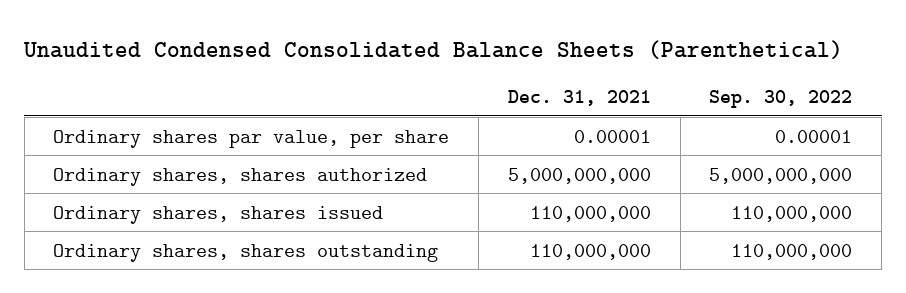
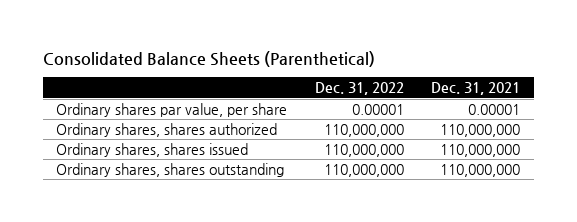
[23,39,844,59] Unaudited Condensed Consolidated Balance Sheets (Parenthetical) -> [42,50,375,67] Consolidated Balance Sheets (Parenthetical)
[709,90,853,109] Sep. 30, 2022 -> none
none -> [314,82,404,96] Dec. 31, 2022
[507,167,651,184] 5,000,000,000 -> [440,123,521,137] 110,000,000

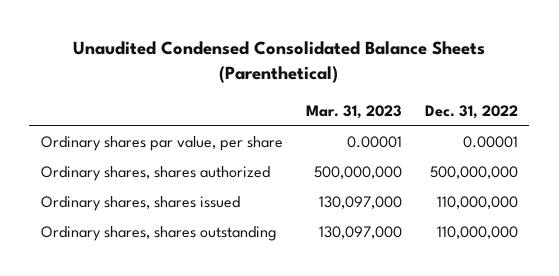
[42,50,375,67] Consolidated Balance Sheets (Parenthetical) -> [73,41,486,84] Unaudited Condensed Consolidated Balance Sheets (Parenthetical)
[431,82,521,96] Dec. 31, 2021 -> none
none -> [305,104,402,119] Mar. 31, 2023
[323,123,404,137] 110,000,000 -> [429,166,518,180] 500,000,000

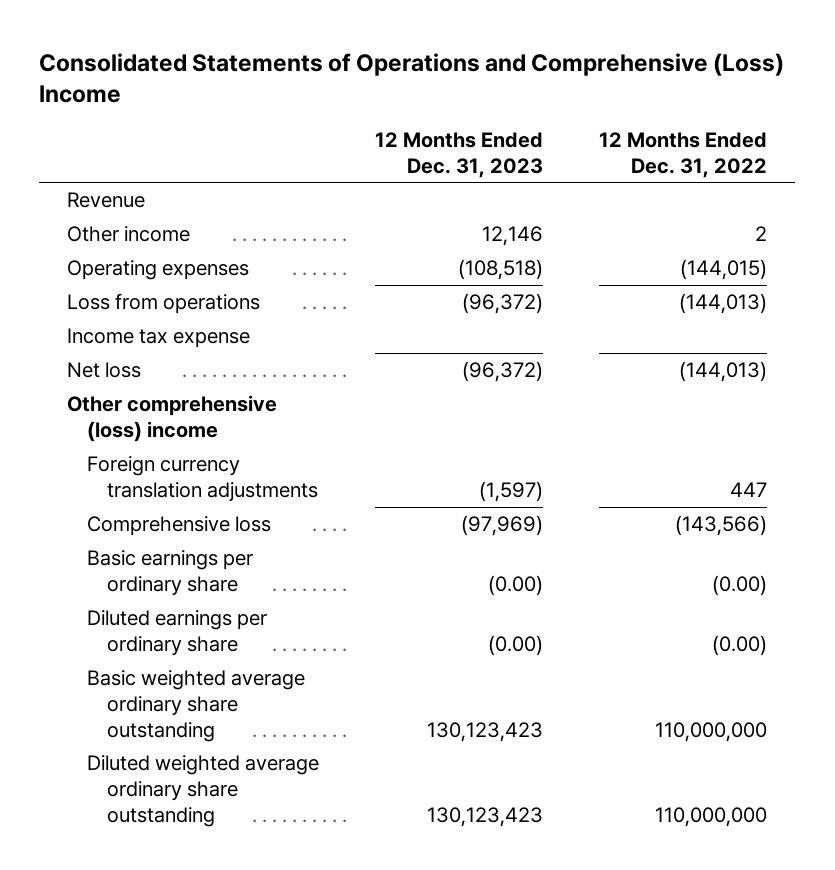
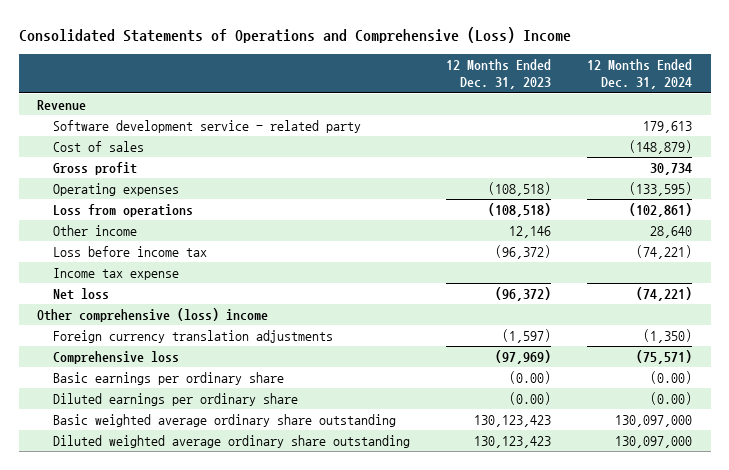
[599,131,768,178] 12 Months Ended Dec. 31, 2022 -> none
none -> [587,58,693,90] 12 Months Ended Dec. 31, 2024
none -> [52,120,361,134] Software development service - related party
none -> [52,141,144,153] Cost of sales
none -> [52,162,137,176] Gross profit
[462,293,544,315] (96,372) -> [488,203,552,218] (108,518)
[67,226,191,243] Other income -> [52,225,137,237] Other income
none -> [52,246,207,258] Loss before income tax

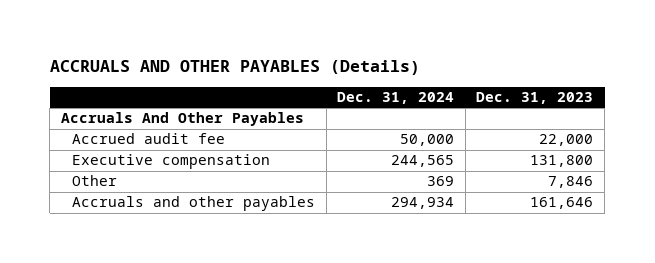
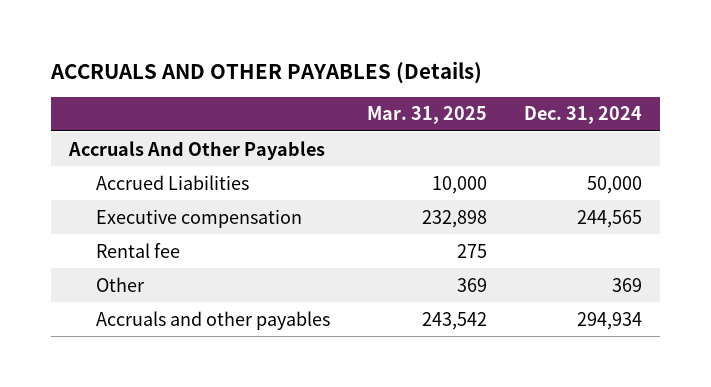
[476,92,594,105] Dec. 31, 2023 -> none
none -> [367,106,488,125] Mar. 31, 2025
[72,133,226,145] Accrued audit fee -> [96,174,250,190] Accrued Liabilities
none -> [96,242,181,258] Rental fee

